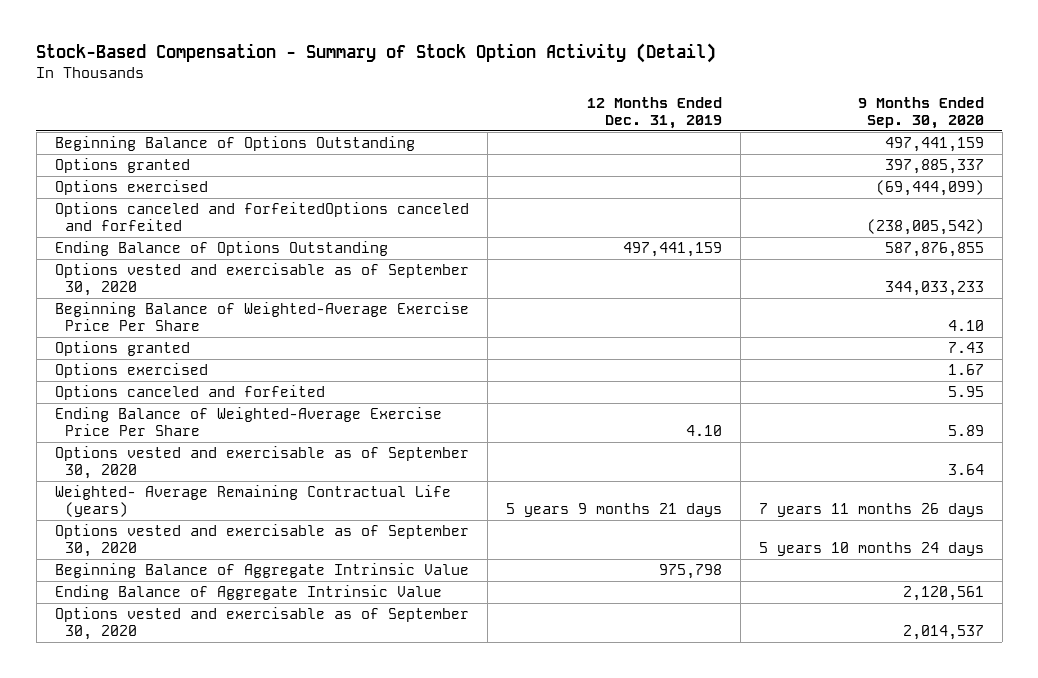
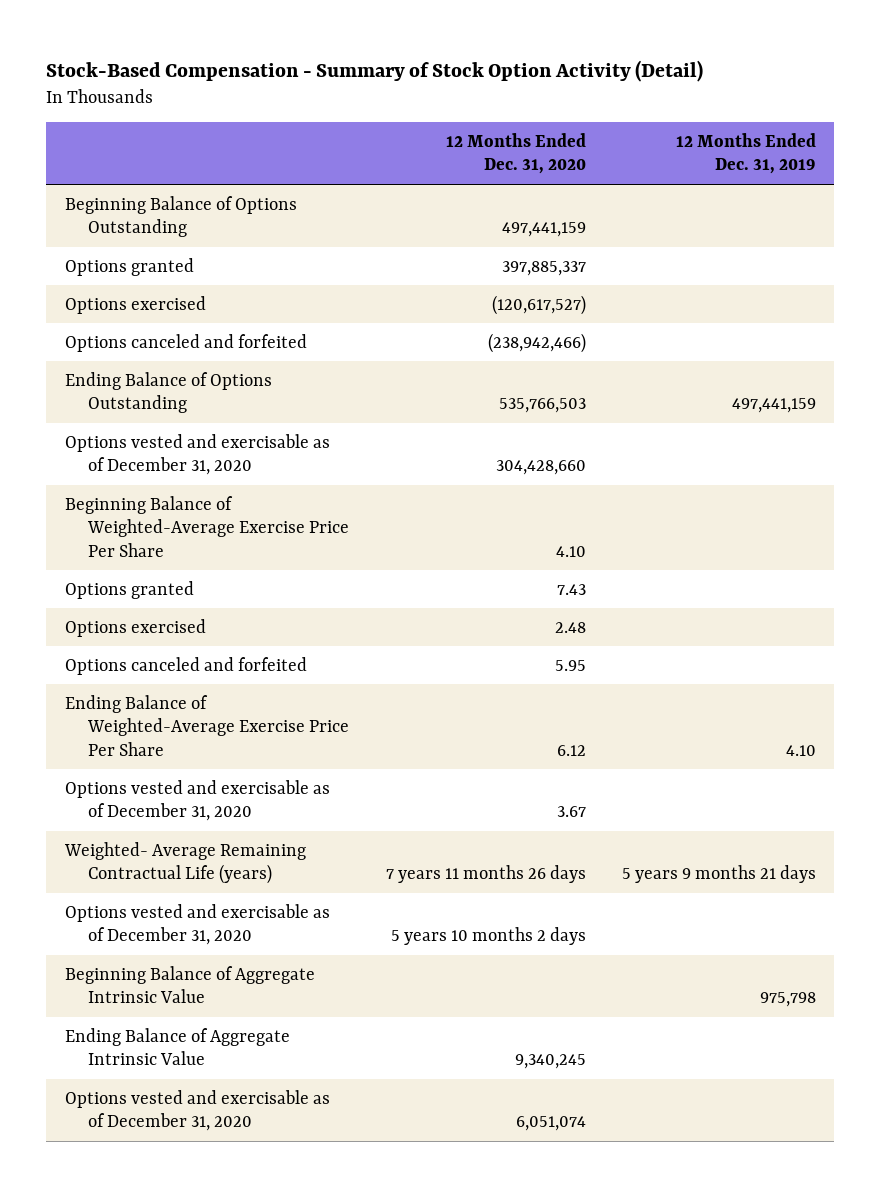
[857,96,984,129] 9 Months Ended Sep. 30, 2020 -> none
none -> [445,133,586,175] 12 Months Ended Dec. 31, 2020
[54,201,469,231] Options canceled and forfeitedOptions canceled and forfeited -> [64,333,307,352] Options canceled and forfeited
[54,262,469,296] Options vested and exercisable as of September 30, 2020 -> [64,433,330,476] Options vested and exercisable as of December 31, 2020
[54,445,469,479] Options vested and exercisable as of September 30, 2020 -> [64,779,330,822] Options vested and exercisable as of December 31, 2020
[54,523,469,557] Options vested and exercisable as of September 30, 2020 -> [64,903,330,946] Options vested and exercisable as of December 31, 2020
[54,606,469,640] Options vested and exercisable as of September 30, 2020 -> [64,1089,330,1132] Options vested and exercisable as of December 31, 2020

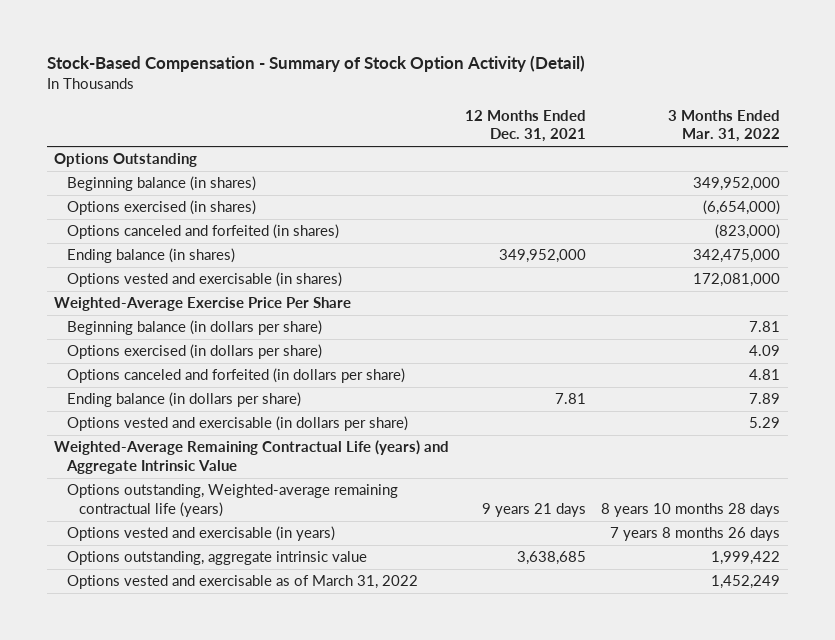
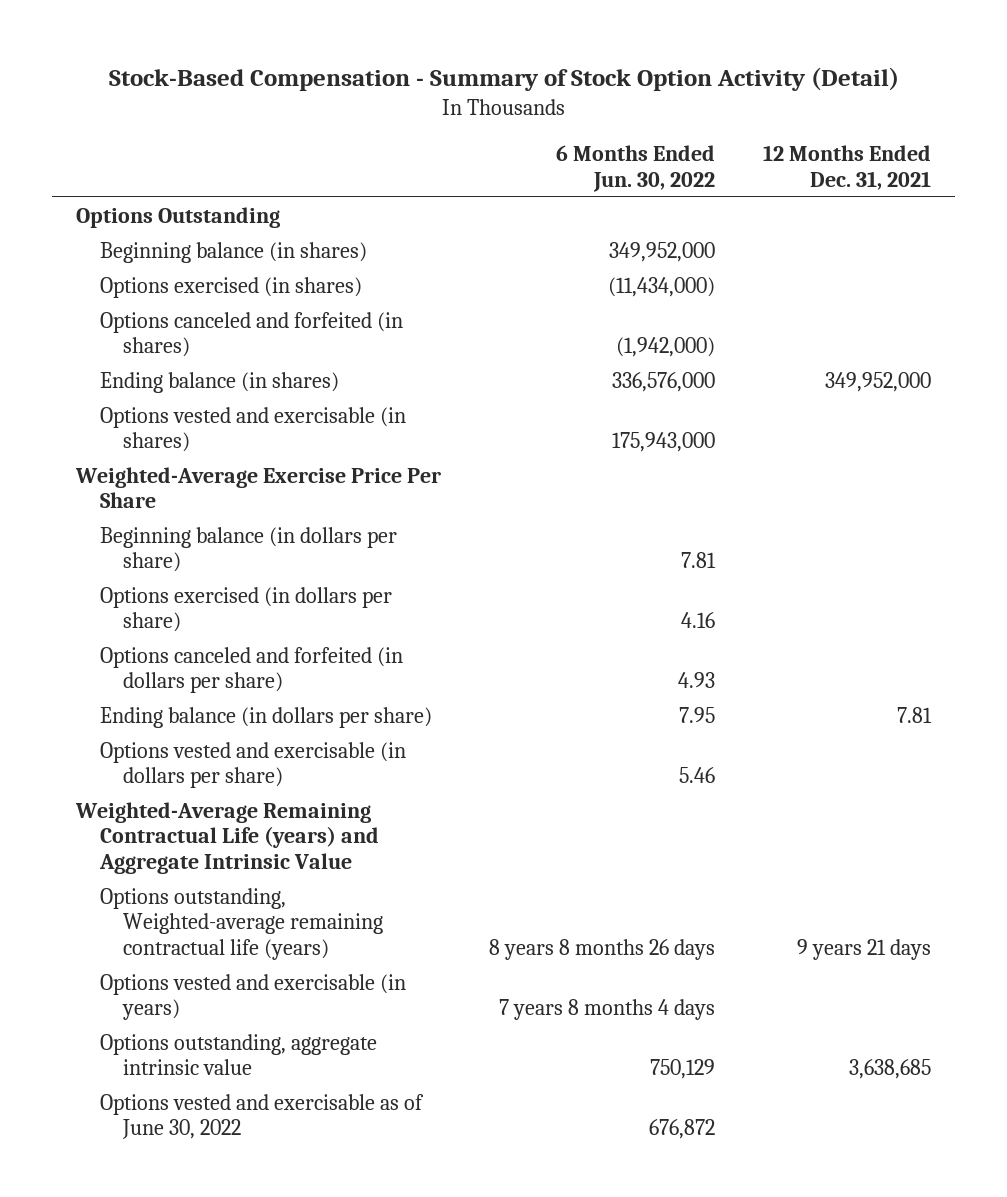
[668,109,781,143] 3 Months Ended Mar. 31, 2022 -> none
none -> [556,145,716,192] 6 Months Ended Jun. 30, 2022
[66,575,418,590] Options vested and exercisable as of March 31, 2022 -> [99,1093,424,1140] Options vested and exercisable as of June 30, 2022

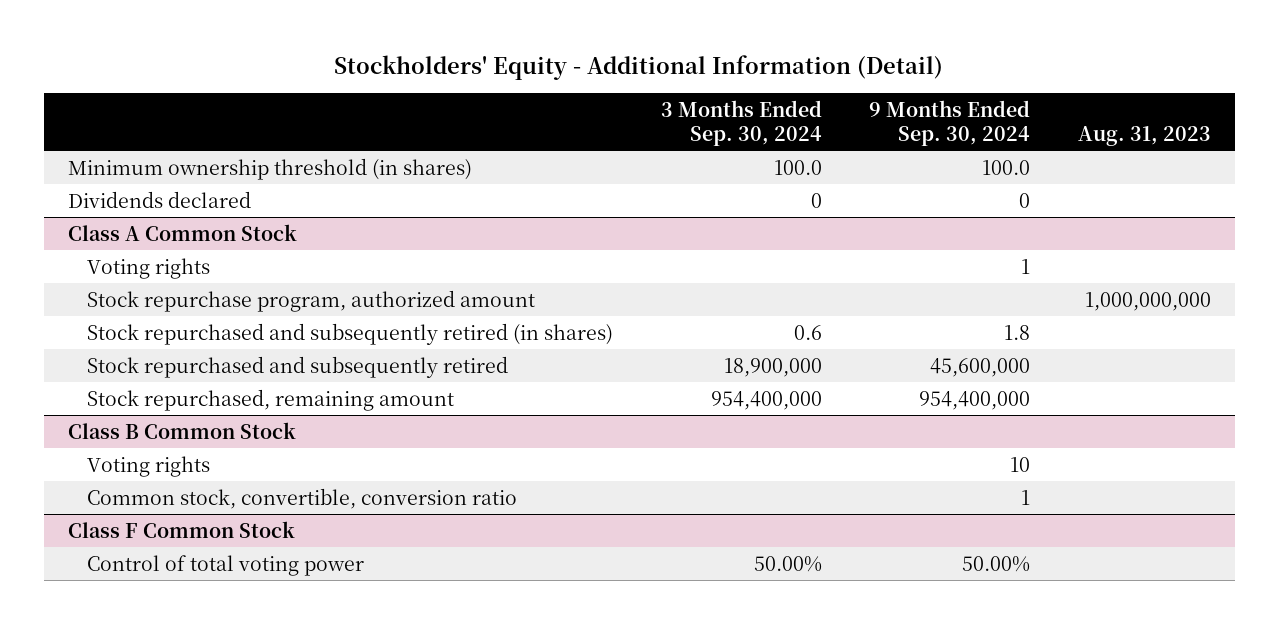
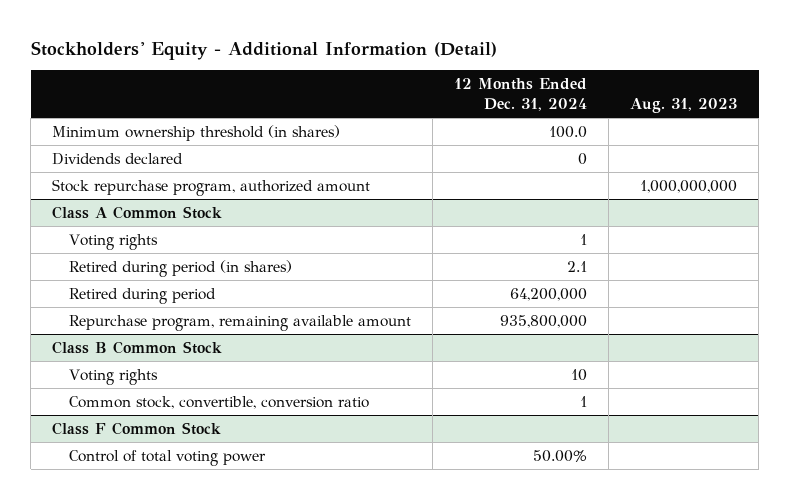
[660,100,822,146] 3 Months Ended Sep. 30, 2024 -> none
[869,100,1031,146] 9 Months Ended Sep. 30, 2024 -> none
none -> [454,78,588,112] 12 Months Ended Dec. 31, 2024
none -> [52,178,371,196] Stock repurchase program, authorized amount
[87,289,536,312] Stock repurchase program, authorized amount -> none
[87,322,614,345] Stock repurchased and subsequently retired (in shares) -> [69,259,293,277] Retired during period (in shares)
[87,355,509,378] Stock repurchased and subsequently retired -> [69,287,217,304] Retired during period
[87,388,455,411] Stock repurchased, remaining amount -> [69,314,412,331] Repurchase program, remaining available amount

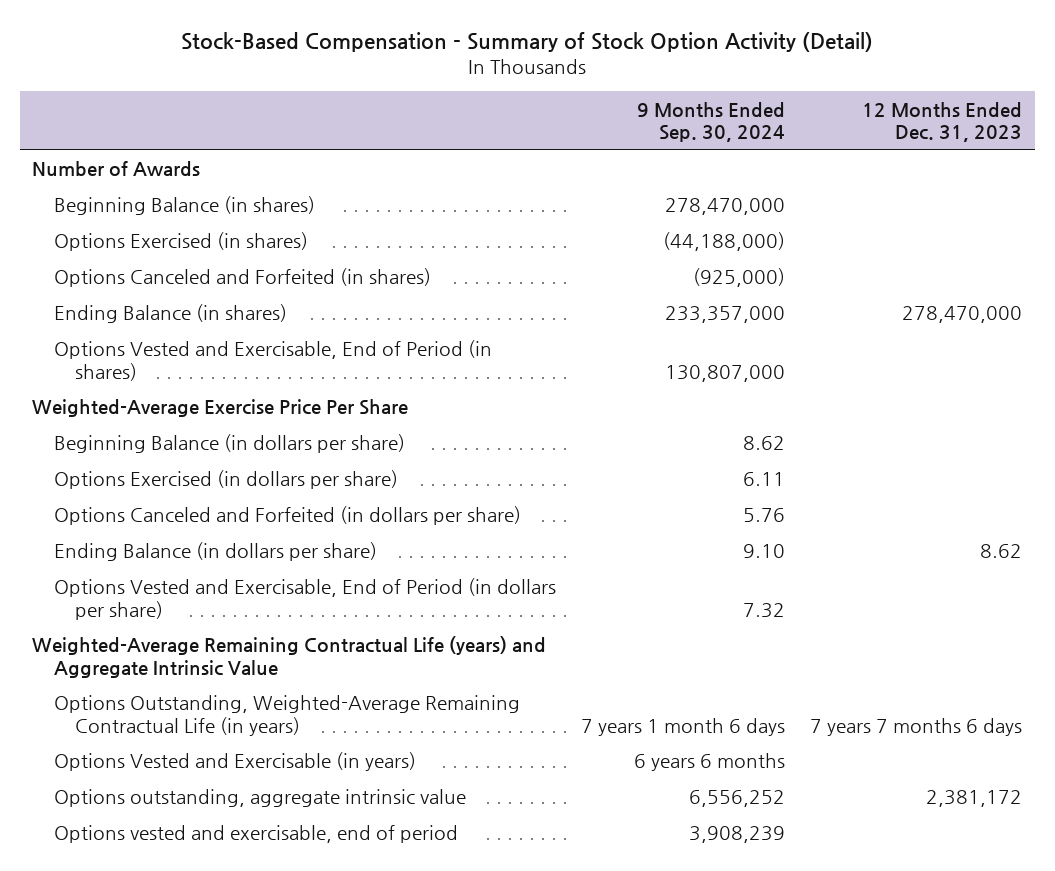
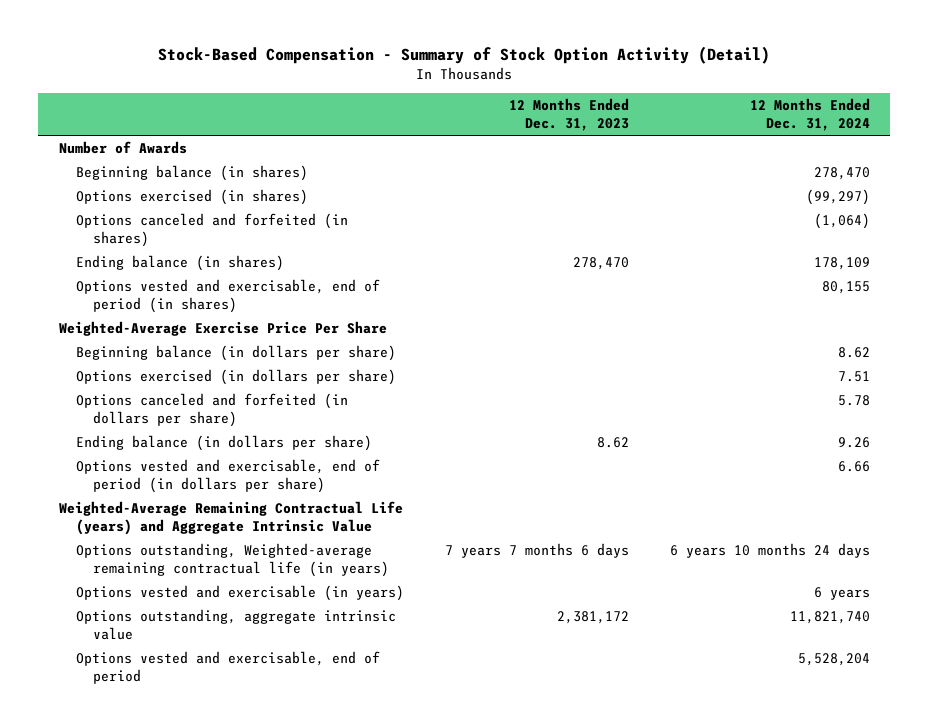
[636,101,785,143] 9 Months Ended Sep. 30, 2024 -> none
none -> [749,98,870,132] 12 Months Ended Dec. 31, 2024
[53,196,315,216] Beginning Balance (in shares) -> [75,164,308,181] Beginning balance (in shares)
[53,232,308,252] Options Exercised (in shares) -> [75,188,308,205] Options exercised (in shares)
[53,268,431,288] Options Canceled and Forfeited (in shares) -> [75,212,348,248] Options canceled and forfeited (in shares)
[53,304,287,324] Ending Balance (in shares) -> [75,254,284,271] Ending balance (in shares)
[902,306,1023,324] 278,470,000 -> [572,256,629,270] 278,470
[53,340,492,381] Options Vested and Exercisable, End of Period (in shares) -> [75,278,380,314] Options vested and exercisable, end of period (in shares)
[53,434,405,454] Beginning Balance (in dollars per share) -> [75,344,396,361] Beginning balance (in dollars per share)
[53,470,398,490] Options Exercised (in dollars per share) -> [75,368,396,385] Options exercised (in dollars per share)
[53,506,521,526] Options Canceled and Forfeited (in dollars per share) -> [75,392,348,428] Options canceled and forfeited (in dollars per share)
[53,542,377,562] Ending Balance (in dollars per share) -> [75,434,372,451] Ending balance (in dollars per share)
[53,578,556,620] Options Vested and Exercisable, End of Period (in dollars per share) -> [75,458,380,494] Options vested and exercisable, end of period (in dollars per share)
[53,695,520,736] Options Outstanding, Weighted-Average Remaining Contractual Life (in years) -> [75,542,389,578] Options outstanding, Weighted-average remaining contractual life (in years)
[53,752,416,772] Options Vested and Exercisable (in years) -> [75,584,404,601] Options vested and exercisable (in years)

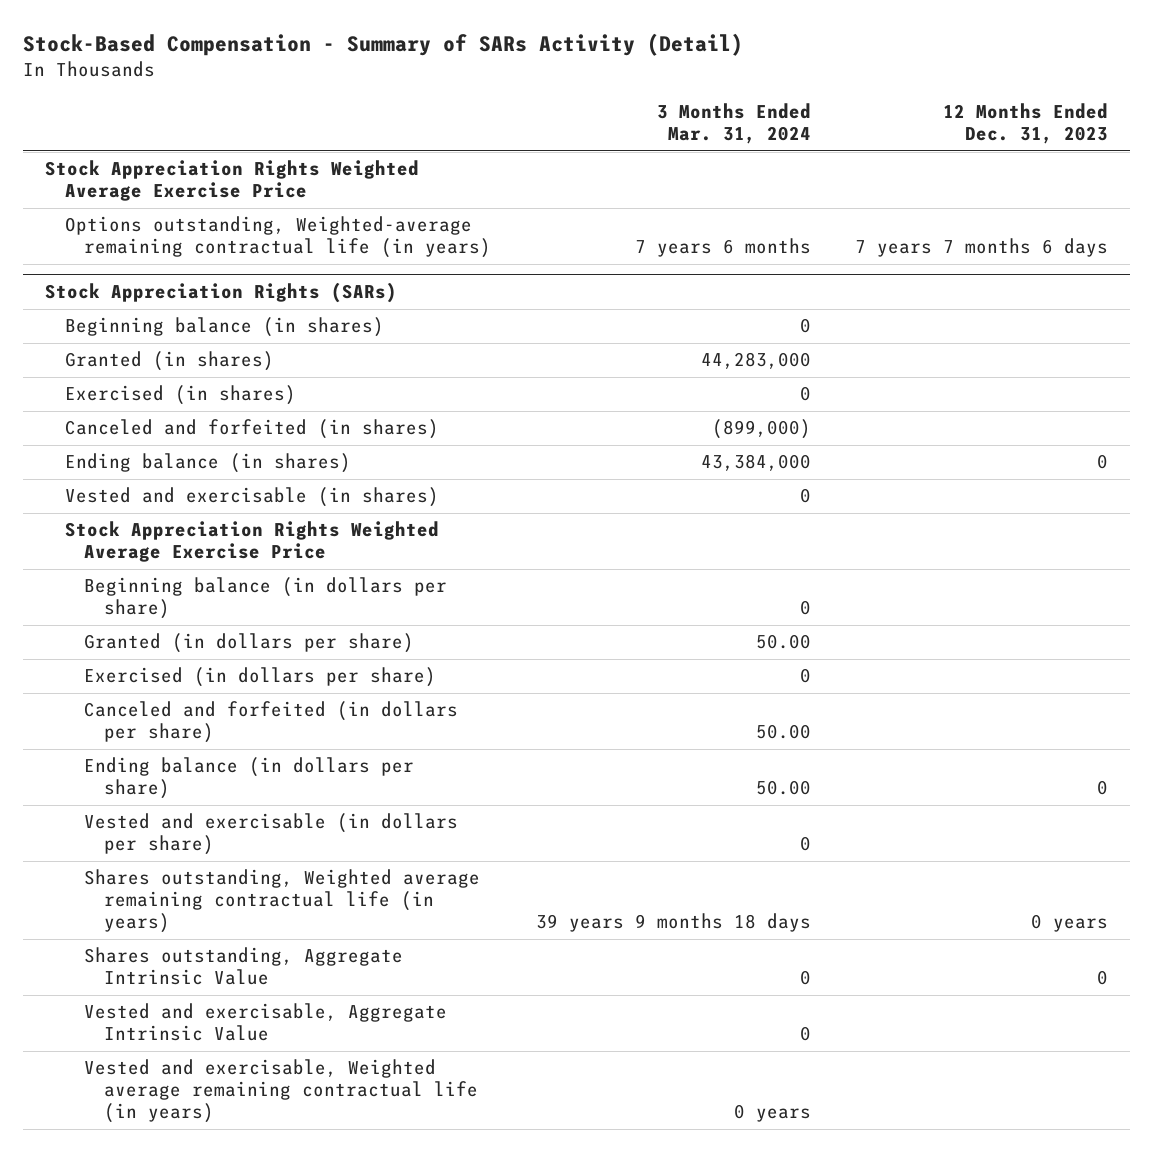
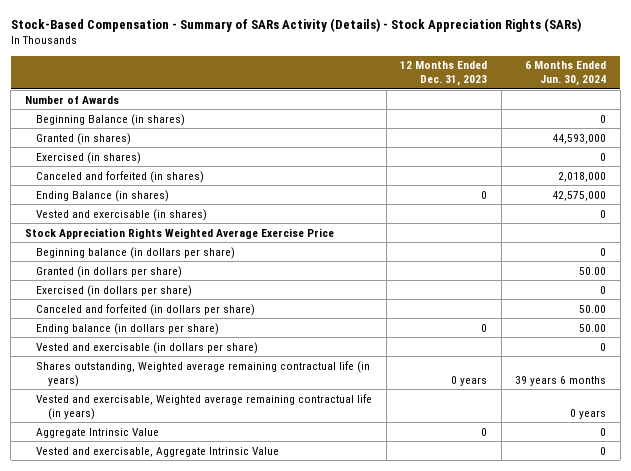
[22,33,743,57] Stock-Based Compensation - Summary of SARs Activity (Detail) -> [10,17,581,32] Stock-Based Compensation - Summary of SARs Activity (Details) - Stock Appreciation Rights (SARs)
[656,103,811,144] 3 Months Ended Mar. 31, 2024 -> none
none -> [525,61,607,87] 6 Months Ended Jun. 30, 2024
none -> [24,95,119,104] Number of Awards
none -> [36,113,186,126] Beginning Balance (in shares)
none -> [36,132,132,145] Granted (in shares)
none -> [36,151,142,164] Exercised (in shares)
none -> [36,170,205,183] Canceled and forfeited (in shares)
none -> [36,189,170,202] Ending Balance (in shares)
none -> [36,208,208,221] Vested and exercisable (in shares)
[44,282,397,304] Stock Appreciation Rights (SARs) -> none
[64,317,384,338] Beginning balance (in shares) -> none
[64,351,274,372] Granted (in shares) -> none
[64,385,296,406] Exercised (in shares) -> none
[64,419,439,440] Canceled and forfeited (in shares) -> none
[64,453,351,474] Ending balance (in shares) -> none
[64,487,439,508] Vested and exercisable (in shares) -> none
[64,521,439,563] Stock Appreciation Rights Weighted Average Exercise Price -> none
[84,577,448,620] Beginning balance (in dollars per share) -> none
[84,633,415,654] Granted (in dollars per share) -> none
[84,667,437,688] Exercised (in dollars per share) -> none
[84,701,459,744] Canceled and forfeited (in dollars per share) -> none
[84,757,415,800] Ending balance (in dollars per share) -> none
[84,813,459,856] Vested and exercisable (in dollars per share) -> none
[84,869,481,934] Shares outstanding, Weighted average remaining contractual life (in years) -> none
[84,947,404,986] Shares outstanding, Aggregate Intrinsic Value -> none
[84,1003,448,1042] Vested and exercisable, Aggregate Intrinsic Value -> none
[84,1059,479,1124] Vested and exercisable, Weighted average remaining contractual life (in years) -> none
none -> [36,246,236,259] Beginning balance (in dollars per share)
none -> [36,265,183,278] Granted (in dollars per share)
none -> [36,284,193,297] Exercised (in dollars per share)
none -> [36,303,256,316] Canceled and forfeited (in dollars per share)
none -> [36,322,220,335] Ending balance (in dollars per share)
none -> [36,341,259,354] Vested and exercisable (in dollars per share)
[64,216,492,259] Options outstanding, Weighted-average remaining contractual life (in years) -> [36,360,371,387] Shares outstanding, Weighted average remaining contractual life (in years)
[855,238,1109,258] 7 years 7 months 6 days -> [451,375,488,386] 0 years
none -> [36,393,373,420] Vested and exercisable, Weighted average remaining contractual life (in years)
none -> [36,427,160,438] Aggregate Intrinsic Value
none -> [36,446,280,457] Vested and exercisable, Aggregate Intrinsic Value

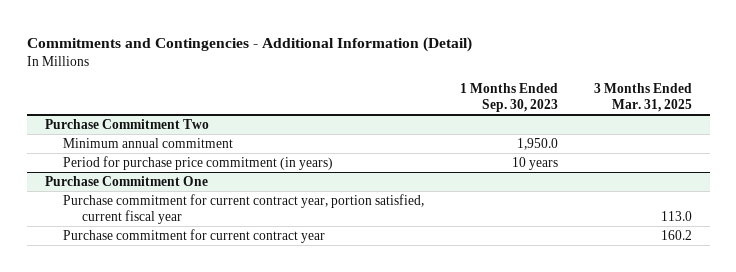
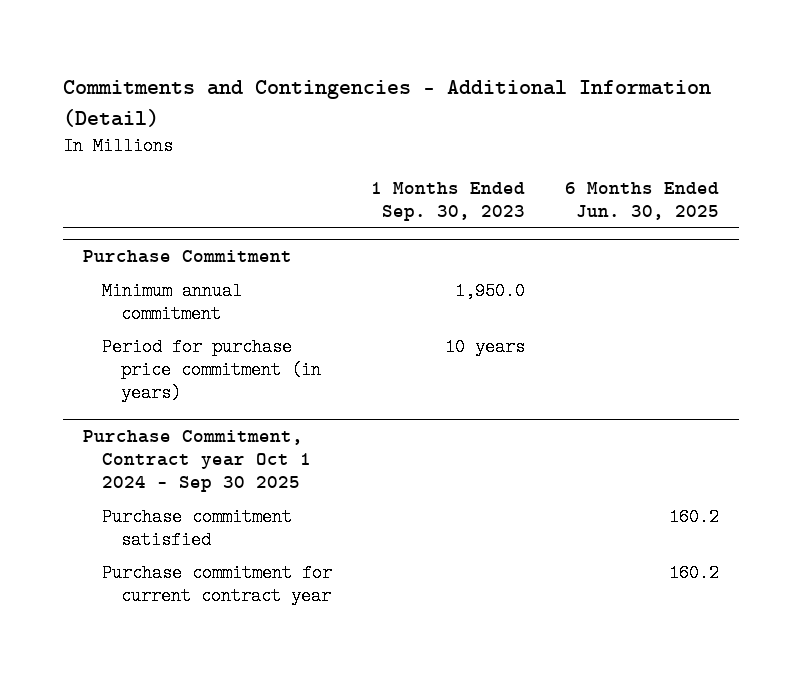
[593,83,692,113] 3 Months Ended Mar. 31, 2025 -> none
none -> [564,181,719,220] 6 Months Ended Jun. 30, 2025
[44,118,209,129] Purchase Commitment Two -> [83,250,293,264] Purchase Commitment
[63,193,425,224] Purchase commitment for current contract year, portion satisfied, current fiscal year -> none
[44,175,208,186] Purchase Commitment One -> [83,430,312,493] Purchase Commitment, Contract year Oct 1 2024 - Sep 30 2025
none -> [102,507,293,549] Purchase commitment satisfied

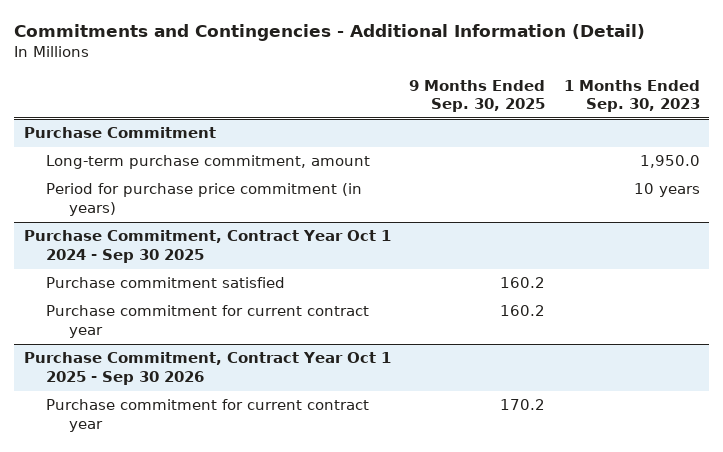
[564,181,719,220] 6 Months Ended Jun. 30, 2025 -> none
none -> [409,79,546,113] 9 Months Ended Sep. 30, 2025
[102,281,243,323] Minimum annual commitment -> [46,155,371,170] Long-term purchase commitment, amount
[83,430,312,493] Purchase Commitment, Contract year Oct 1 2024 - Sep 30 2025 -> [23,230,391,264] Purchase Commitment, Contract Year Oct 1 2024 - Sep 30 2025
none -> [23,352,391,386] Purchase Commitment, Contract Year Oct 1 2025 - Sep 30 2026
none -> [46,399,370,433] Purchase commitment for current contract year

